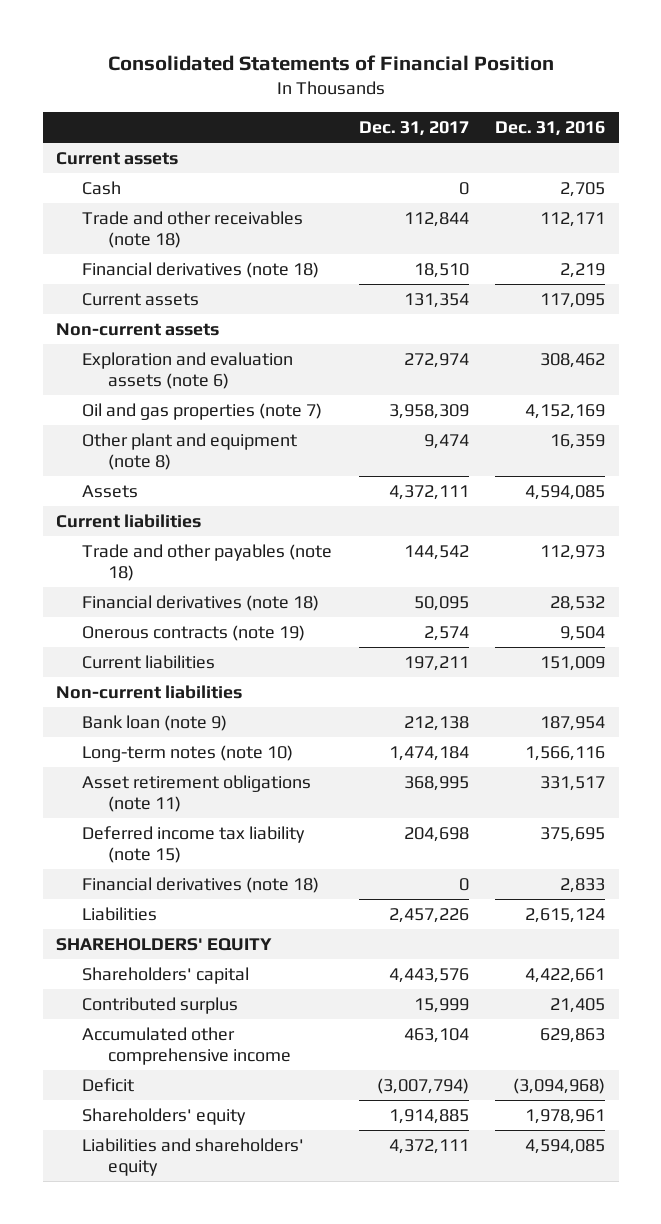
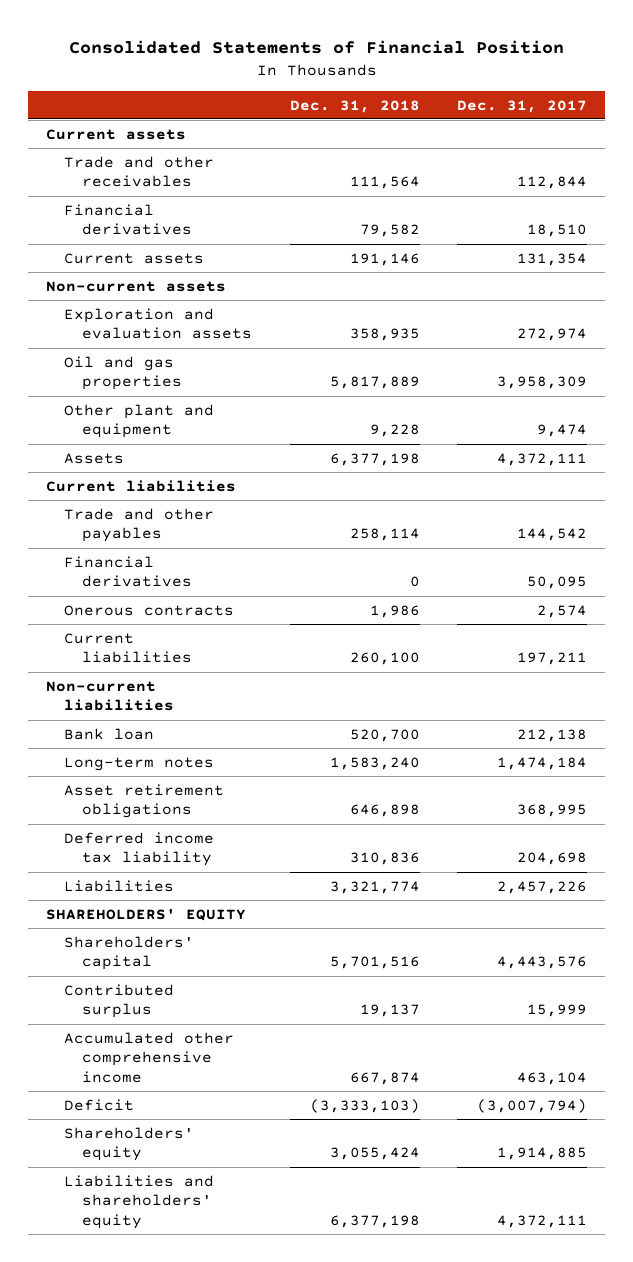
[495,121,606,137] Dec. 31, 2016 -> none
none -> [289,99,420,113] Dec. 31, 2018
[82,180,122,195] Cash -> none
[82,210,304,248] Trade and other receivables (note 18) -> [64,155,215,188] Trade and other receivables
[82,261,320,278] Financial derivatives (note 18) -> [64,203,193,236] Financial derivatives
[82,351,294,389] Exploration and evaluation assets (note 6) -> [64,307,253,340] Exploration and evaluation assets
[82,402,323,420] Oil and gas properties (note 7) -> [64,355,183,391] Oil and gas properties
[82,432,298,470] Other plant and equipment (note 8) -> [64,403,215,439] Other plant and equipment
[82,543,333,581] Trade and other payables (note 18) -> [64,507,215,543] Trade and other payables
[82,594,320,611] Financial derivatives (note 18) -> [64,555,193,588] Financial derivatives
[82,624,306,641] Onerous contracts (note 19) -> [64,604,235,616] Onerous contracts
[82,876,320,893] Financial derivatives (note 18) -> none
[82,714,228,731] Bank loan (note 9) -> [64,727,155,740] Bank loan
[82,744,294,762] Long-term notes (note 10) -> [64,756,215,771] Long-term notes
[82,774,312,812] Asset retirement obligations (note 11) -> [64,783,225,819] Asset retirement obligations
[82,825,306,863] Deferred income tax liability (note 15) -> [64,831,215,867] Deferred income tax liability

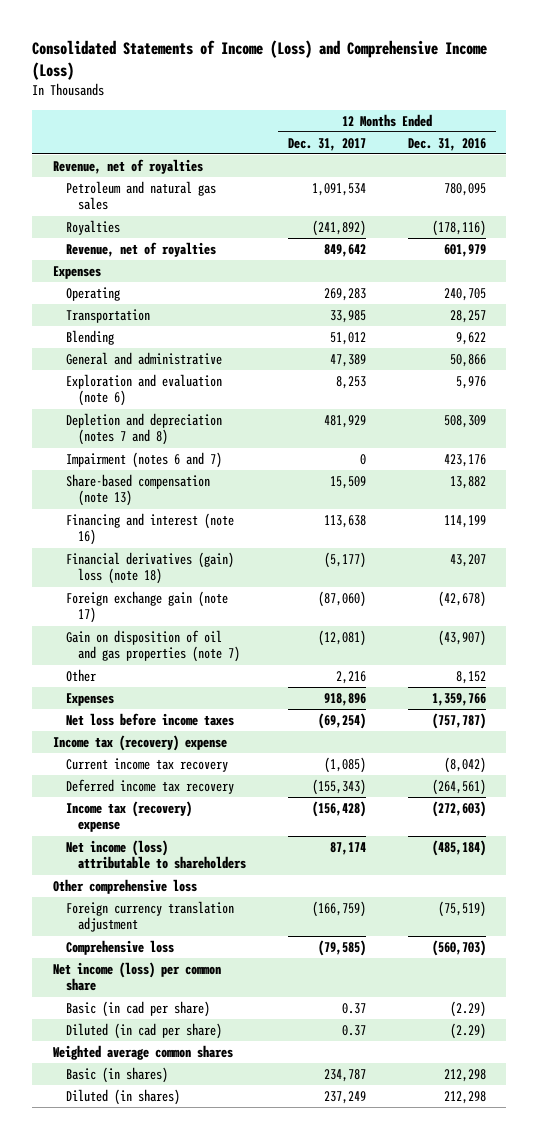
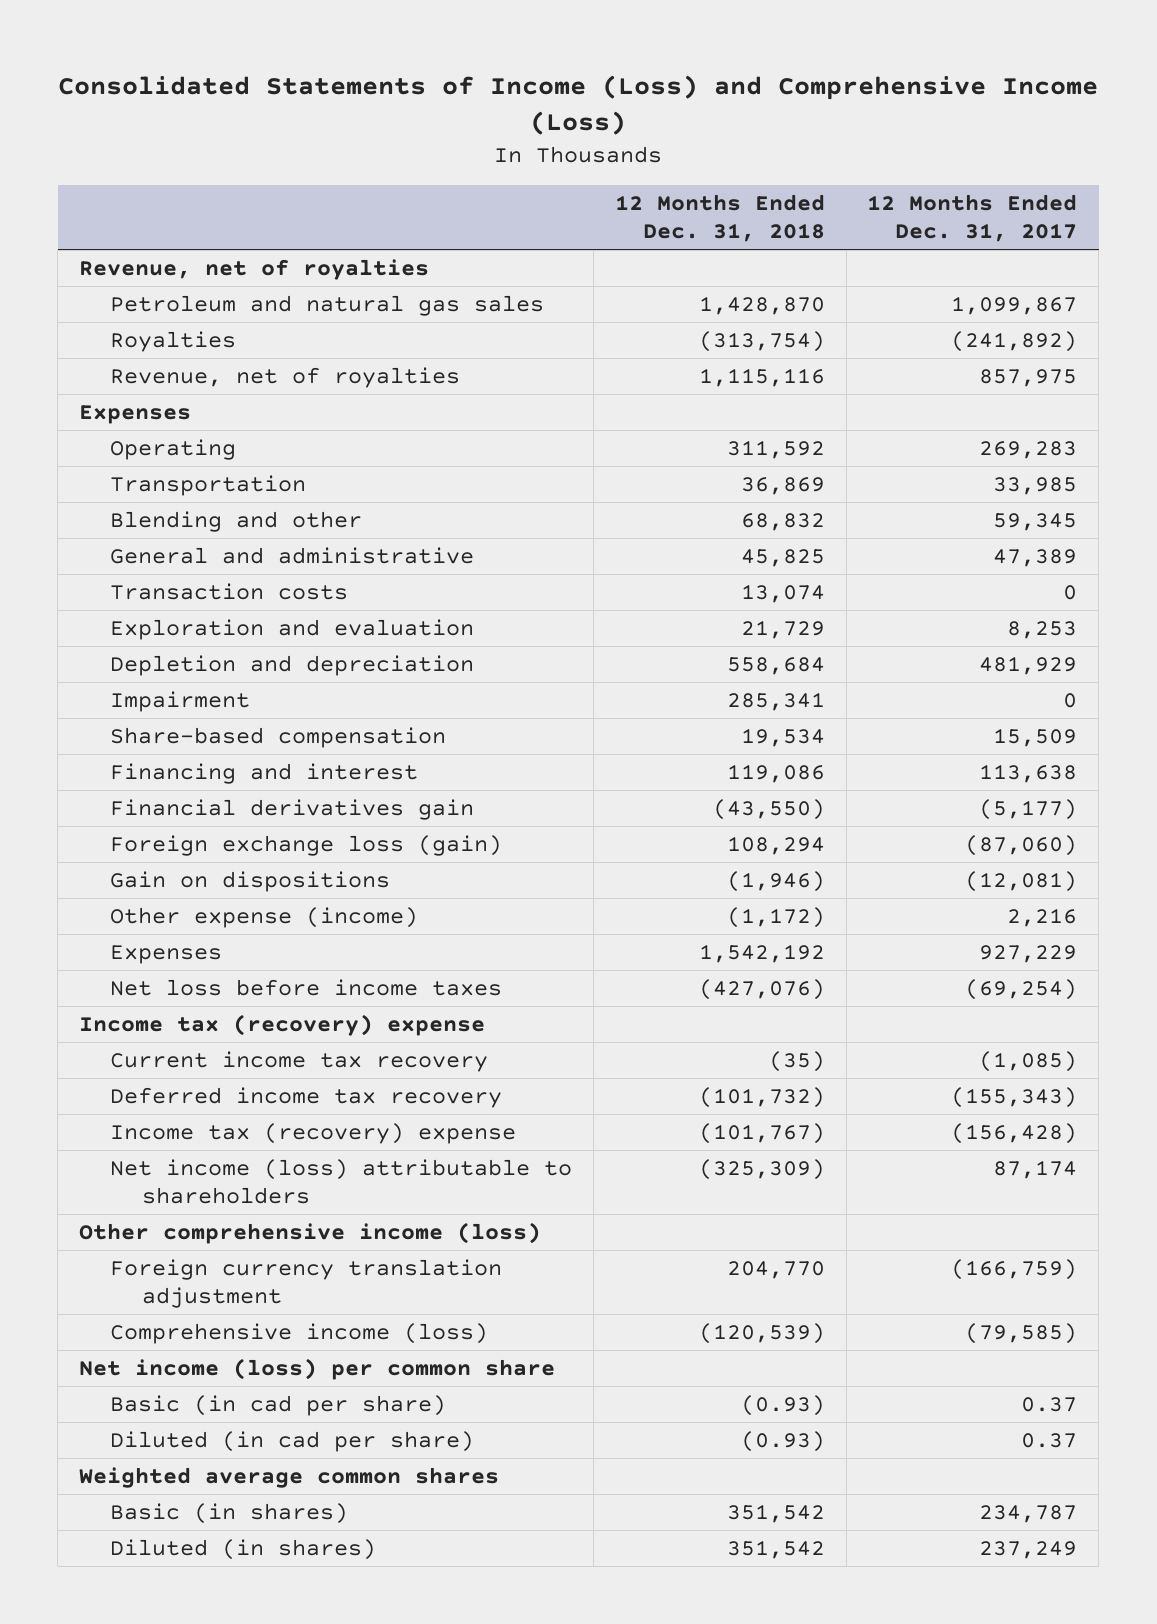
[407,137,486,151] Dec. 31, 2016 -> none
none -> [614,194,825,243] 12 Months Ended Dec. 31, 2018
[312,182,367,196] 1,091,534 -> [951,295,1078,315] 1,099,867
[324,243,367,257] 849,642 -> [979,368,1078,387] 857,975
[65,329,114,345] Blending -> [110,510,363,532] Blending and other
[330,331,367,345] 51,012 -> [993,512,1078,531] 59,345
none -> [110,582,349,600] Transaction costs
[65,373,222,407] Exploration and evaluation (note 6) -> [110,618,475,640] Exploration and evaluation
[65,412,222,446] Depletion and depreciation (notes 7 and 8) -> [110,654,475,676] Depletion and depreciation
[65,451,222,468] Impairment (notes 6 and 7) -> [110,690,251,712] Impairment
[65,473,210,507] Share-based compensation (note 13) -> [110,726,447,748] Share-based compensation
[65,512,234,546] Financing and interest (note 16) -> [110,762,419,784] Financing and interest
[65,551,234,585] Financial derivatives (gain) loss (note 18) -> [110,798,475,820] Financial derivatives gain
[65,590,228,624] Foreign exchange gain (note 17) -> [110,834,503,856] Foreign exchange loss (gain)
[65,629,241,663] Gain on disposition of oil and gas properties (note 7) -> [110,870,391,892] Gain on dispositions
[65,668,96,682] Other -> [110,906,419,928] Other expense (income)
[324,692,367,706] 918,896 -> [979,944,1078,963] 927,229
[52,878,197,894] Other comprehensive loss -> [79,1221,542,1244] Other comprehensive income (loss)
[65,939,174,955] Comprehensive loss -> [110,1322,489,1344] Comprehensive income (loss)

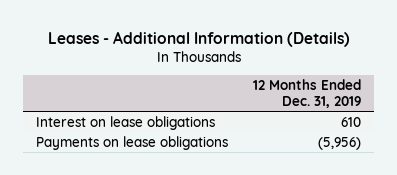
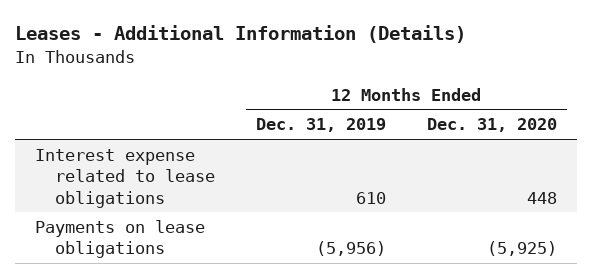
none -> [426,118,557,133] Dec. 31, 2020
[35,115,215,130] Interest on lease obligations -> [34,148,216,208] Interest expense related to lease obligations

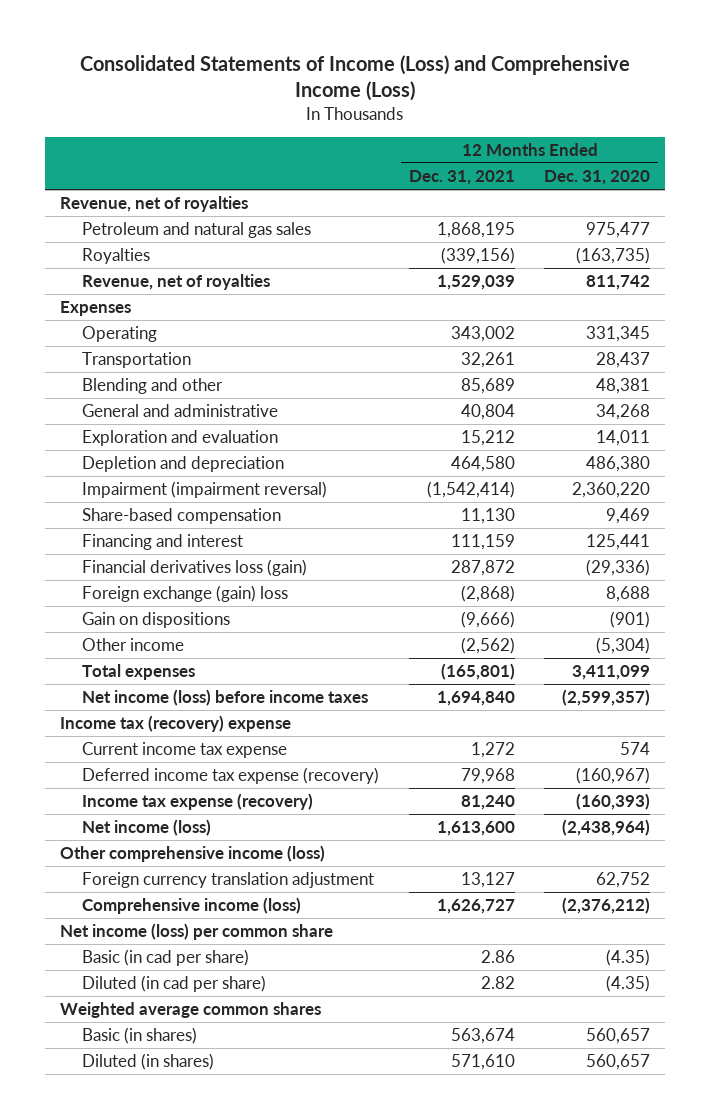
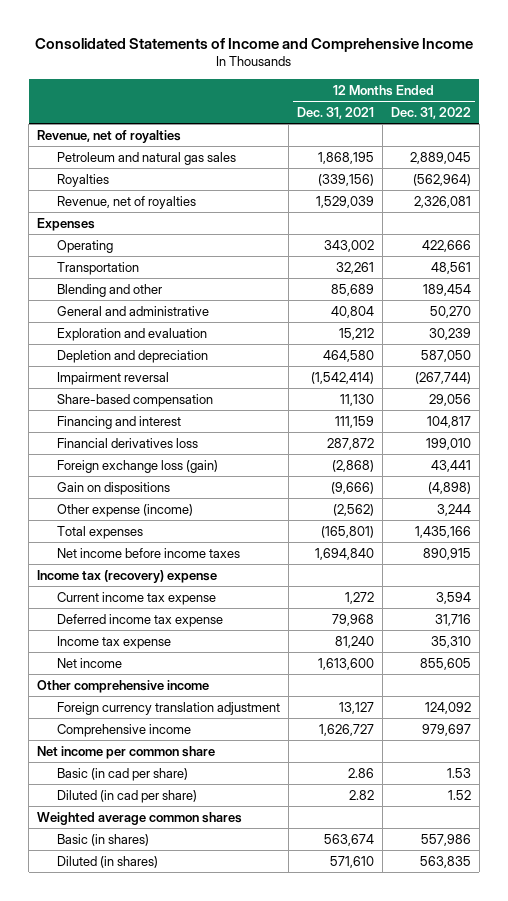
[79,54,630,101] Consolidated Statements of Income (Loss) and Comprehensive Income (Loss) -> [34,37,473,52] Consolidated Statements of Income and Comprehensive Income
[544,170,651,186] Dec. 31, 2020 -> none
none -> [390,106,471,119] Dec. 31, 2022
[81,481,327,499] Impairment (impairment reversal) -> [56,371,169,385] Impairment reversal
[81,559,307,577] Financial derivatives loss (gain) -> [56,437,198,448] Financial derivatives loss
[81,585,288,603] Foreign exchange (gain) loss -> [56,459,218,473] Foreign exchange loss (gain)
[81,638,184,652] Other income -> [56,503,193,517] Other expense (income)
[81,689,368,707] Net income (loss) before income taxes -> [56,547,240,558] Net income before income taxes
[81,767,379,785] Deferred income tax expense (recovery) -> [56,613,223,627] Deferred income tax expense
[81,793,313,811] Income tax expense (recovery) -> [56,635,171,649] Income tax expense
[81,819,211,837] Net income (loss) -> [56,657,122,668] Net income
[59,845,325,863] Other comprehensive income (loss) -> [37,679,210,693] Other comprehensive income
[81,897,301,915] Comprehensive income (loss) -> [56,723,191,737] Comprehensive income
[59,923,333,941] Net income (loss) per common share -> [37,745,216,759] Net income per common share

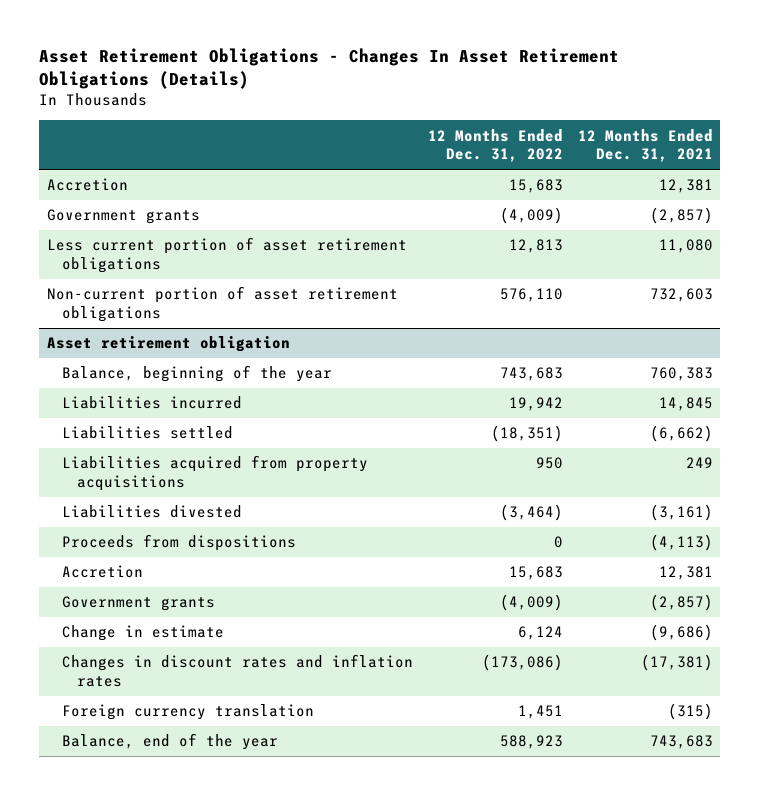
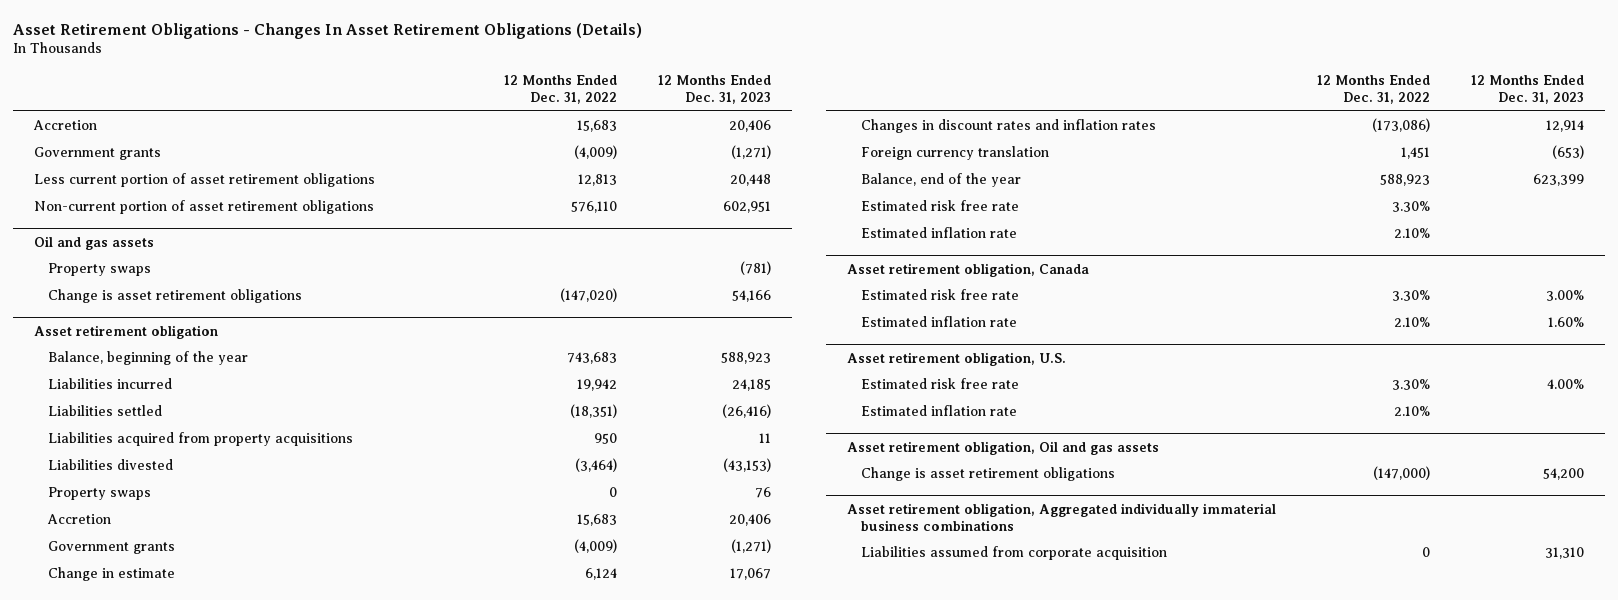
[577,128,713,163] 12 Months Ended Dec. 31, 2021 -> none
none -> [658,75,772,105] 12 Months Ended Dec. 31, 2023
none -> [33,235,154,250] Oil and gas assets
none -> [48,263,152,277] Property swaps
none -> [48,289,303,304] Change is asset retirement obligations
[61,534,296,552] Proceeds from dispositions -> [48,487,152,501] Property swaps
none -> [861,200,1020,212] Estimated risk free rate
none -> [861,227,1018,239] Estimated inflation rate
none -> [846,262,1089,277] Asset retirement obligation, Canada
none -> [861,289,1020,301] Estimated risk free rate
none -> [861,316,1018,328] Estimated inflation rate
none -> [846,351,1066,366] Asset retirement obligation, U.S.
none -> [861,378,1020,390] Estimated risk free rate
none -> [861,405,1018,417] Estimated inflation rate
none -> [846,440,1159,455] Asset retirement obligation, Oil and gas assets
none -> [861,467,1116,482] Change is asset retirement obligations
none -> [846,502,1276,531] Asset retirement obligation, Aggregated individually immaterial business combinations
none -> [861,546,1168,561] Liabilities assumed from corporate acquisition

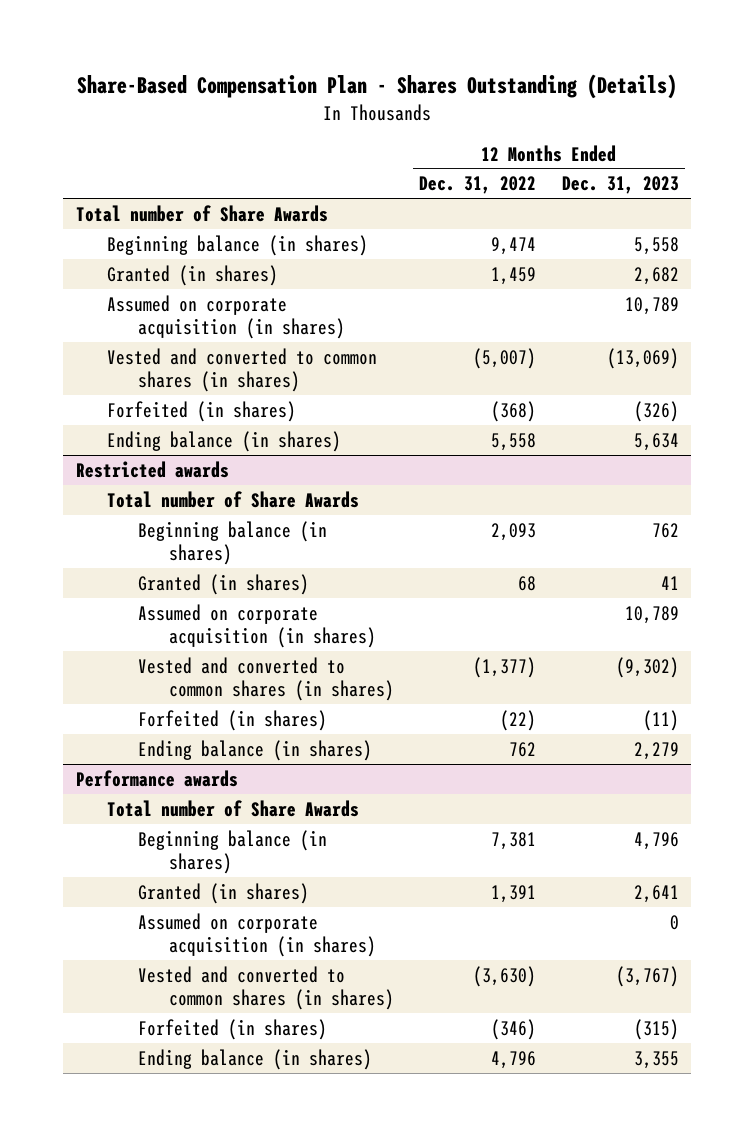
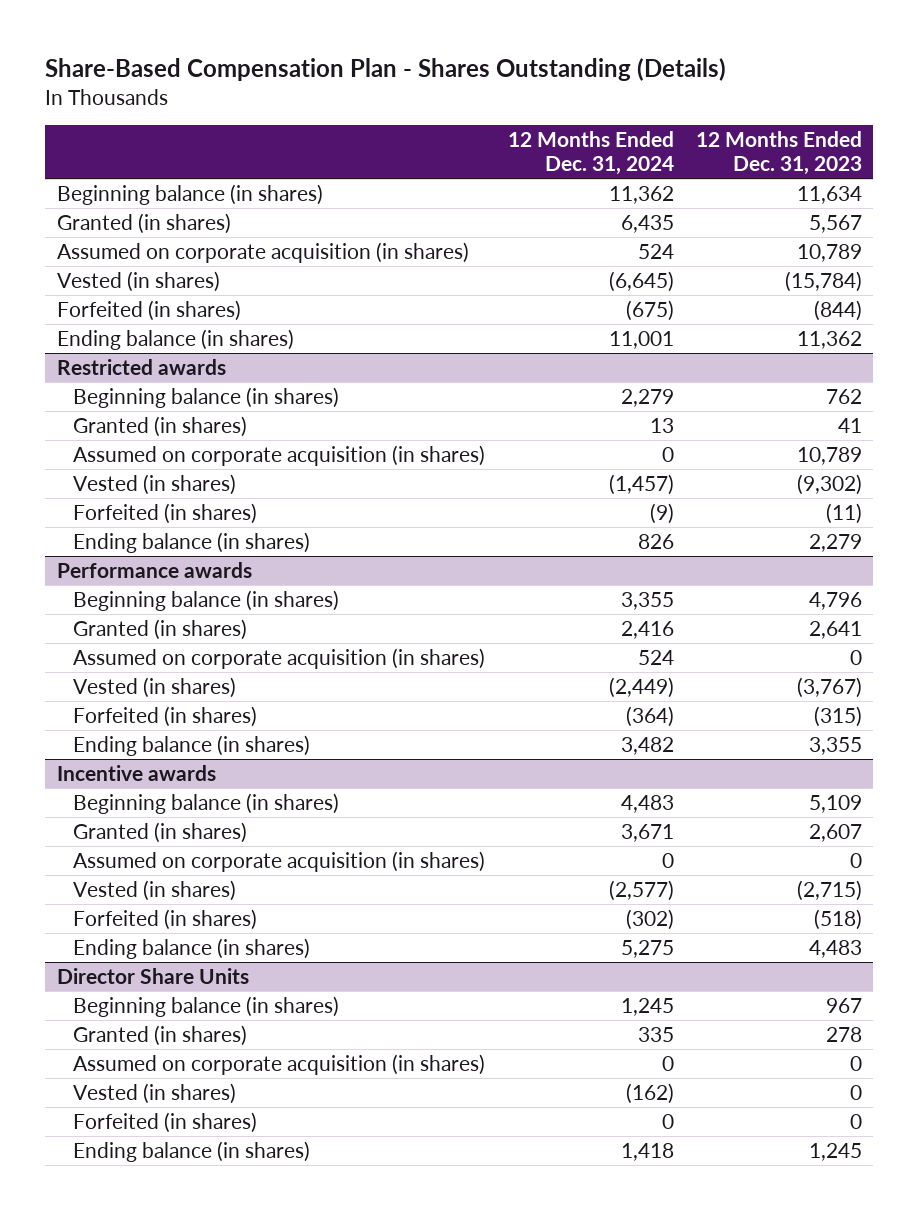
[419,176,537,195] Dec. 31, 2022 -> none
none -> [507,131,674,176] 12 Months Ended Dec. 31, 2024
[76,204,329,222] Total number of Share Awards -> none
[633,236,679,255] 5,558 -> [797,186,863,205] 11,634
[633,266,679,285] 2,682 -> [809,215,863,234] 5,567
[106,347,377,393] Vested and converted to common shares (in shares) -> [56,271,220,293] Vested (in shares)
[606,347,679,369] (13,069) -> [785,271,863,293] (15,784)
[633,400,679,422] (326) -> [814,300,863,322] (844)
[633,432,679,451] 5,634 -> [797,331,863,350] 11,362
[106,490,359,508] Total number of Share Awards -> none
[137,656,394,702] Vested and converted to common shares (in shares) -> [73,474,237,496] Vested (in shares)
[106,799,359,817] Total number of Share Awards -> none
[137,965,394,1011] Vested and converted to common shares (in shares) -> [73,677,237,699] Vested (in shares)
none -> [56,765,216,782] Incentive awards
none -> [73,793,340,815] Beginning balance (in shares)
none -> [73,822,248,844] Granted (in shares)
none -> [73,851,486,873] Assumed on corporate acquisition (in shares)
none -> [73,880,237,902] Vested (in shares)
none -> [73,909,258,931] Forfeited (in shares)
none -> [73,938,311,960] Ending balance (in shares)
none -> [56,968,249,985] Director Share Units
none -> [73,996,340,1018] Beginning balance (in shares)
none -> [73,1025,248,1047] Granted (in shares)
none -> [73,1054,486,1076] Assumed on corporate acquisition (in shares)
none -> [73,1083,237,1105] Vested (in shares)
none -> [73,1112,258,1134] Forfeited (in shares)
none -> [73,1141,311,1163] Ending balance (in shares)

